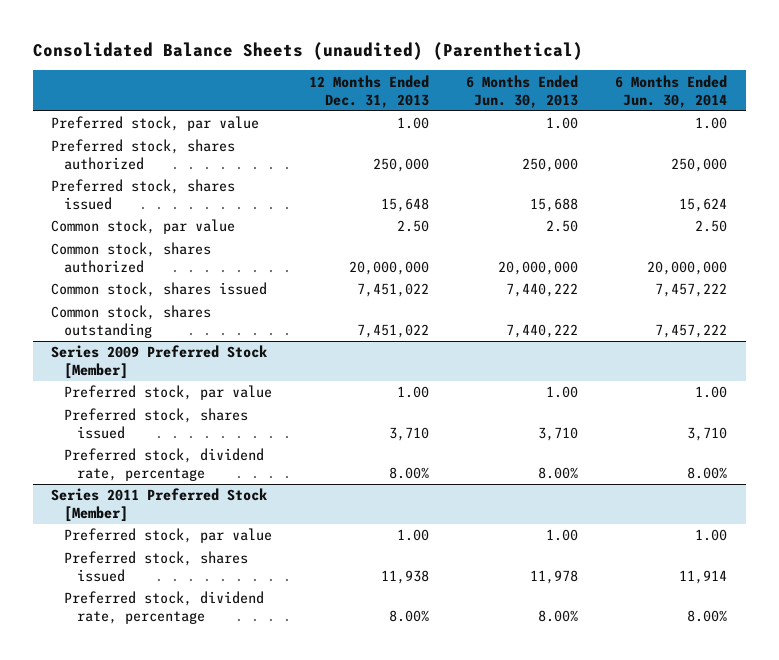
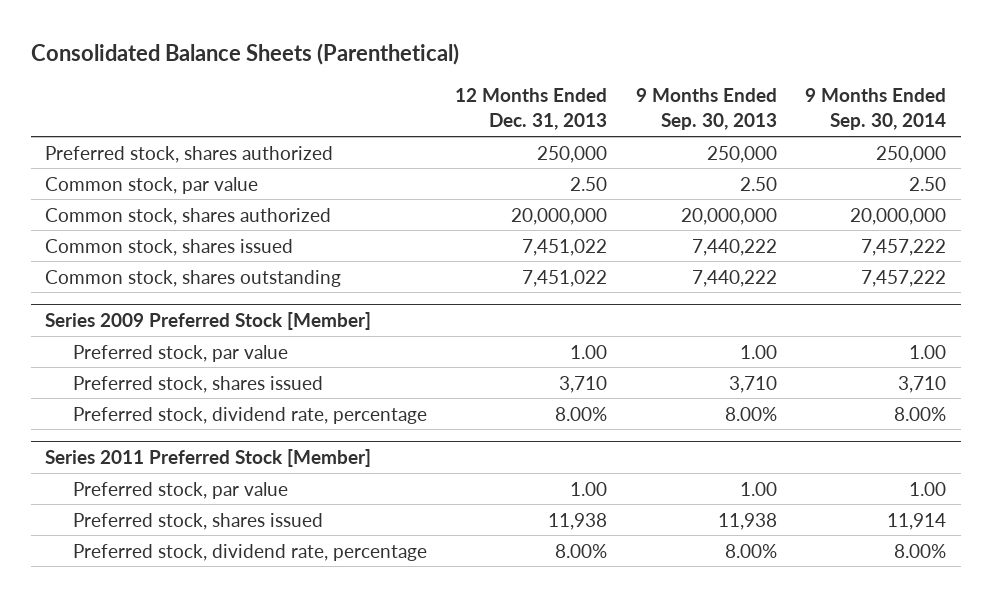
[32,41,583,60] Consolidated Balance Sheets (unaudited) (Parenthetical) -> [30,42,459,65] Consolidated Balance Sheets (Parenthetical)
[466,74,579,108] 6 Months Ended Jun. 30, 2013 -> none
[615,74,728,108] 6 Months Ended Jun. 30, 2014 -> none
none -> [635,88,777,131] 9 Months Ended Sep. 30, 2013
none -> [805,88,947,131] 9 Months Ended Sep. 30, 2014
[51,116,260,132] Preferred stock, par value -> none
[51,179,236,211] Preferred stock, shares issued -> none

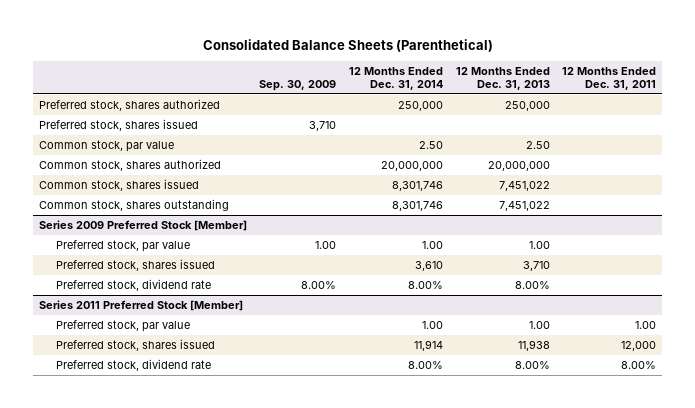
[635,88,777,131] 9 Months Ended Sep. 30, 2013 -> none
[805,88,947,131] 9 Months Ended Sep. 30, 2014 -> none
none -> [259,80,337,92] Sep. 30, 2009
none -> [349,66,444,91] 12 Months Ended Dec. 31, 2014
none -> [562,66,657,91] 12 Months Ended Dec. 31, 2011
none -> [38,118,198,131] Preferred stock, shares issued
[72,406,427,424] Preferred stock, dividend rate, percentage -> [56,278,212,291] Preferred stock, dividend rate
[72,543,427,561] Preferred stock, dividend rate, percentage -> [56,358,212,371] Preferred stock, dividend rate

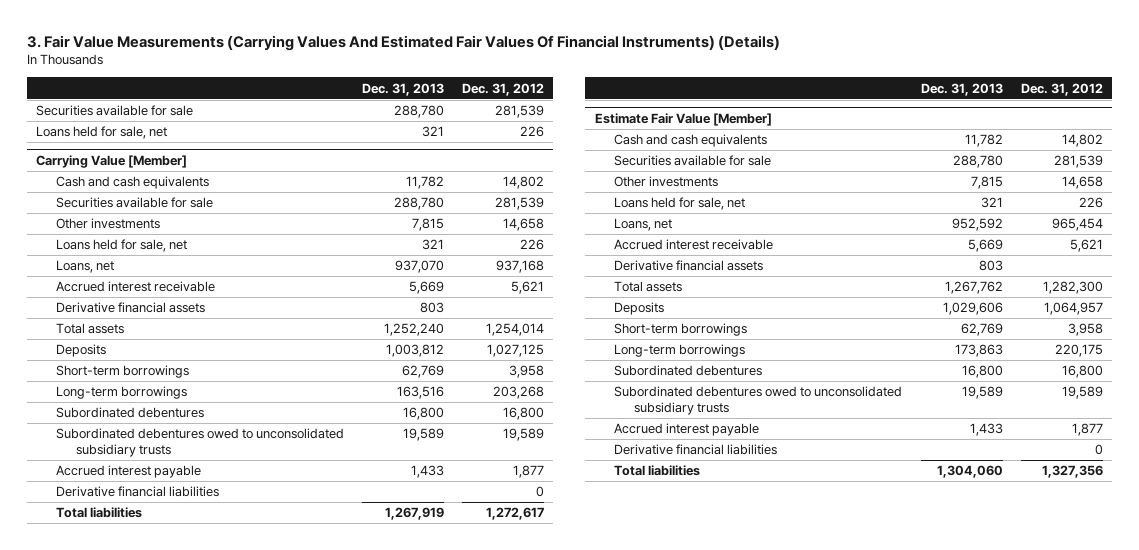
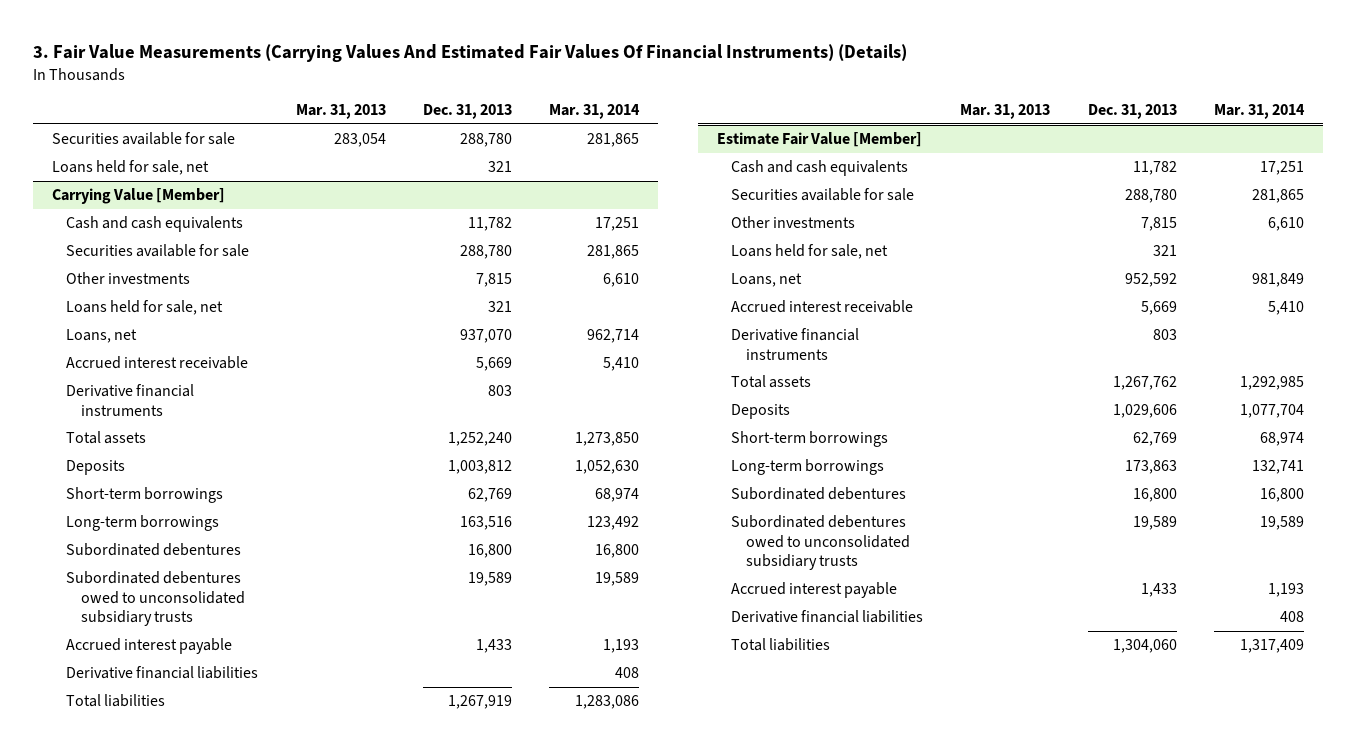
[462,82,545,96] Dec. 31, 2012 -> none
none -> [295,104,386,120] Mar. 31, 2013
none -> [549,104,641,120] Mar. 31, 2014
[55,302,205,314] Derivative financial assets -> [66,384,195,416] Derivative financial instruments
[614,260,764,272] Derivative financial assets -> [731,328,860,360] Derivative financial instruments

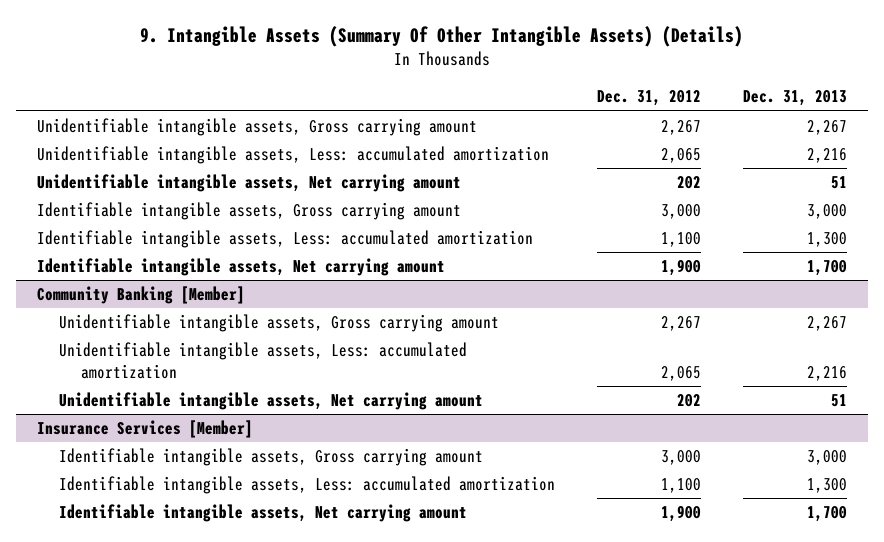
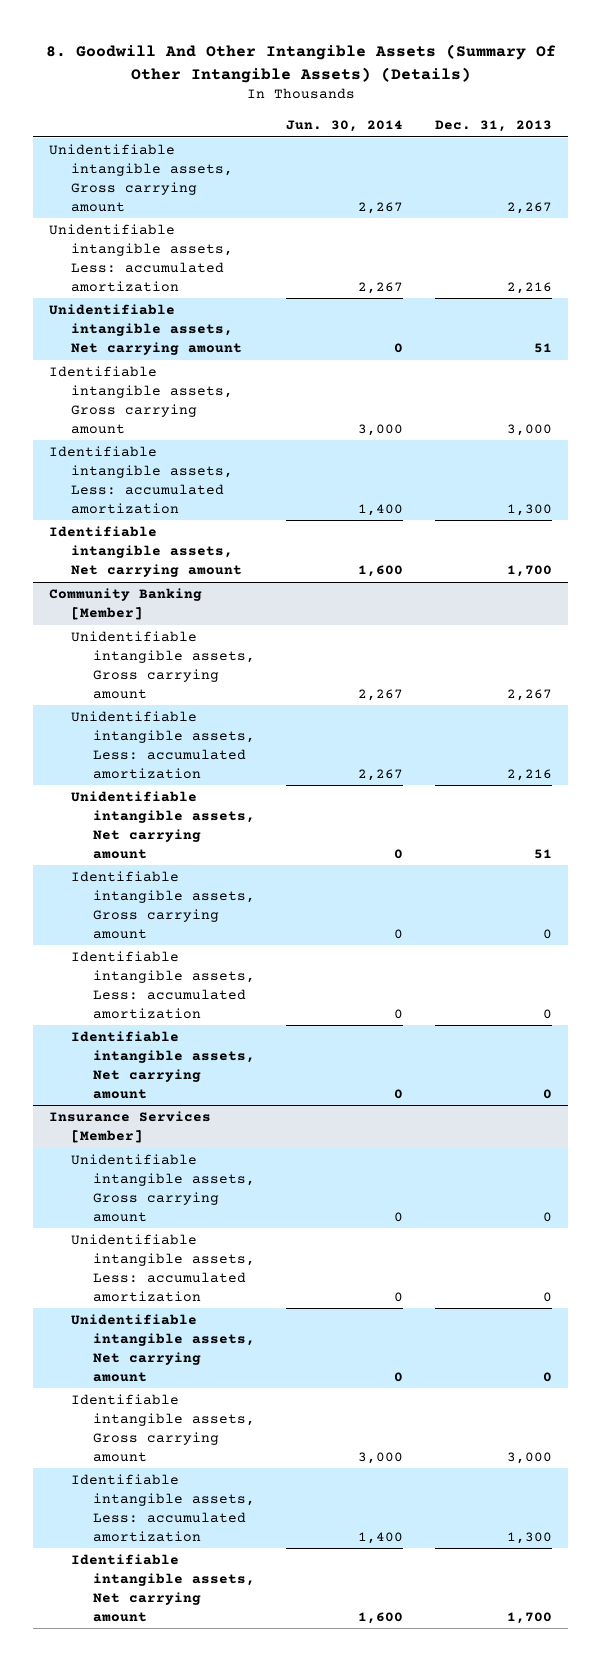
[139,26,743,48] 9. Intangible Assets (Summary Of Other Intangible Assets) (Details) -> [45,44,556,83] 8. Goodwill And Other Intangible Assets (Summary Of Other Intangible Assets) (Details)
[596,90,701,107] Dec. 31, 2012 -> none
none -> [286,119,404,132] Jun. 30, 2014
none -> [71,871,255,939] Identifiable intangible assets, Gross carrying amount
none -> [71,951,255,1019] Identifiable intangible assets, Less: accumulated amortization
none -> [71,1031,255,1099] Identifiable intangible assets, Net carrying amount
none -> [71,1154,255,1222] Unidentifiable intangible assets, Gross carrying amount
none -> [71,1234,255,1302] Unidentifiable intangible assets, Less: accumulated amortization
none -> [71,1314,255,1382] Unidentifiable intangible assets, Net carrying amount

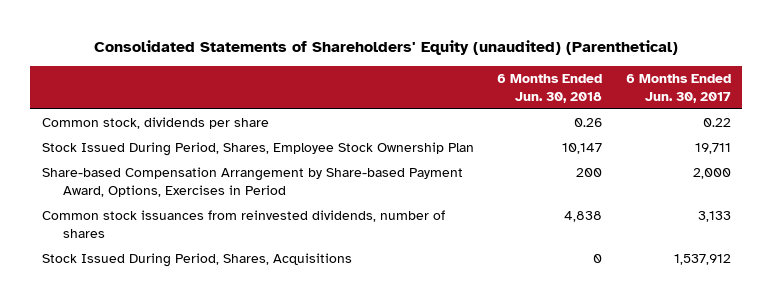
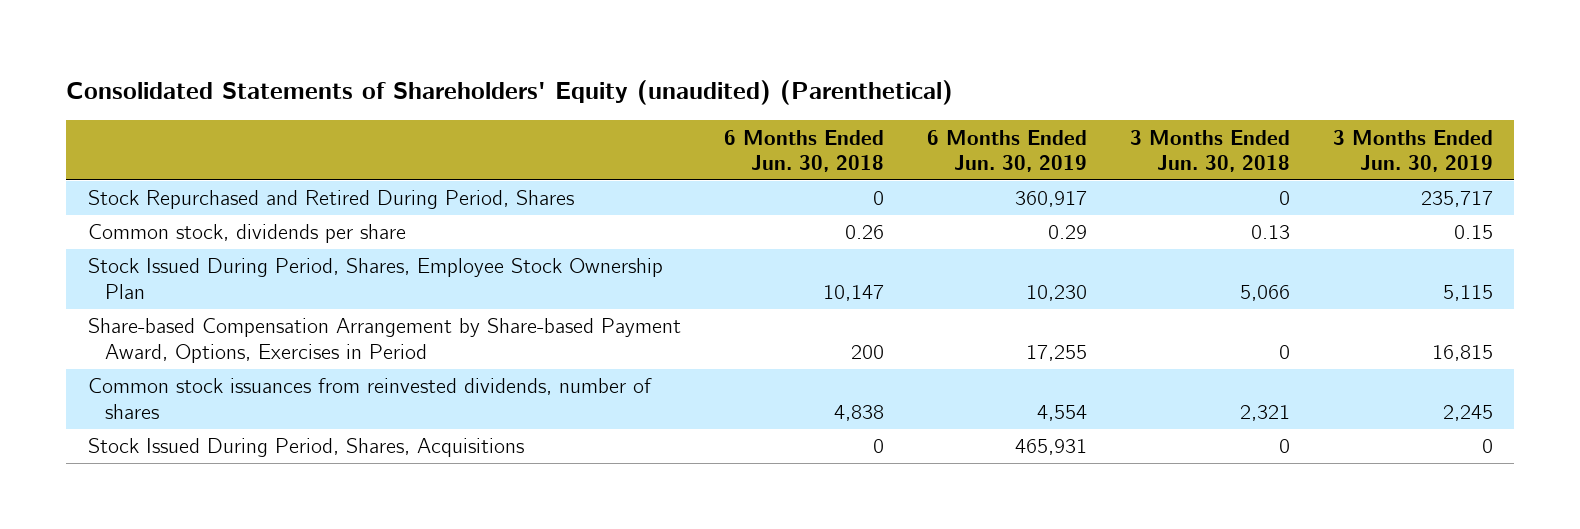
[625,74,731,104] 6 Months Ended Jun. 30, 2017 -> none
none -> [926,129,1087,173] 6 Months Ended Jun. 30, 2019
none -> [1129,129,1290,173] 3 Months Ended Jun. 30, 2018
none -> [1332,129,1493,173] 3 Months Ended Jun. 30, 2019
none -> [87,190,574,210] Stock Repurchased and Retired During Period, Shares

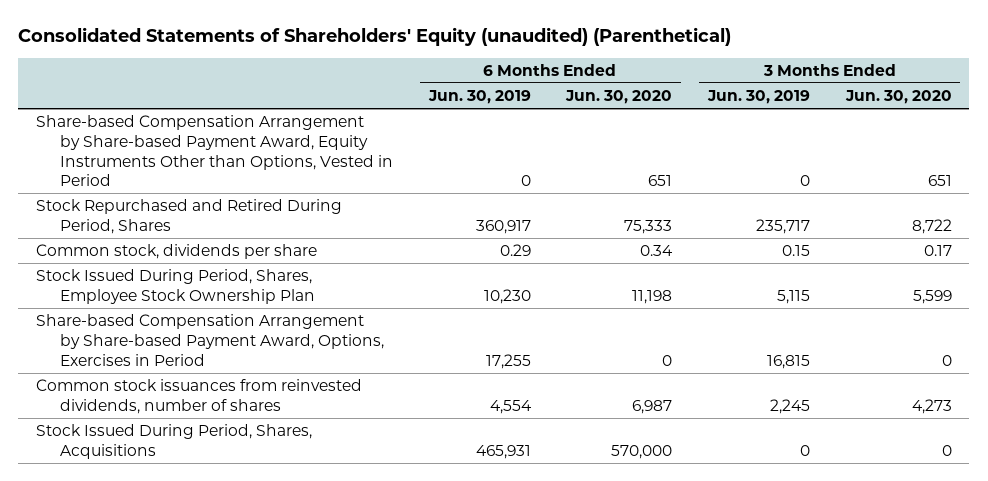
[723,129,884,173] 6 Months Ended Jun. 30, 2018 -> none
[1129,129,1290,173] 3 Months Ended Jun. 30, 2018 -> none
none -> [565,89,673,104] Jun. 30, 2020
none -> [844,89,952,104] Jun. 30, 2020
none -> [36,115,393,187] Share-based Compensation Arrangement by Share-based Payment Award, Equity Instruments Other than Options, Vested in Period

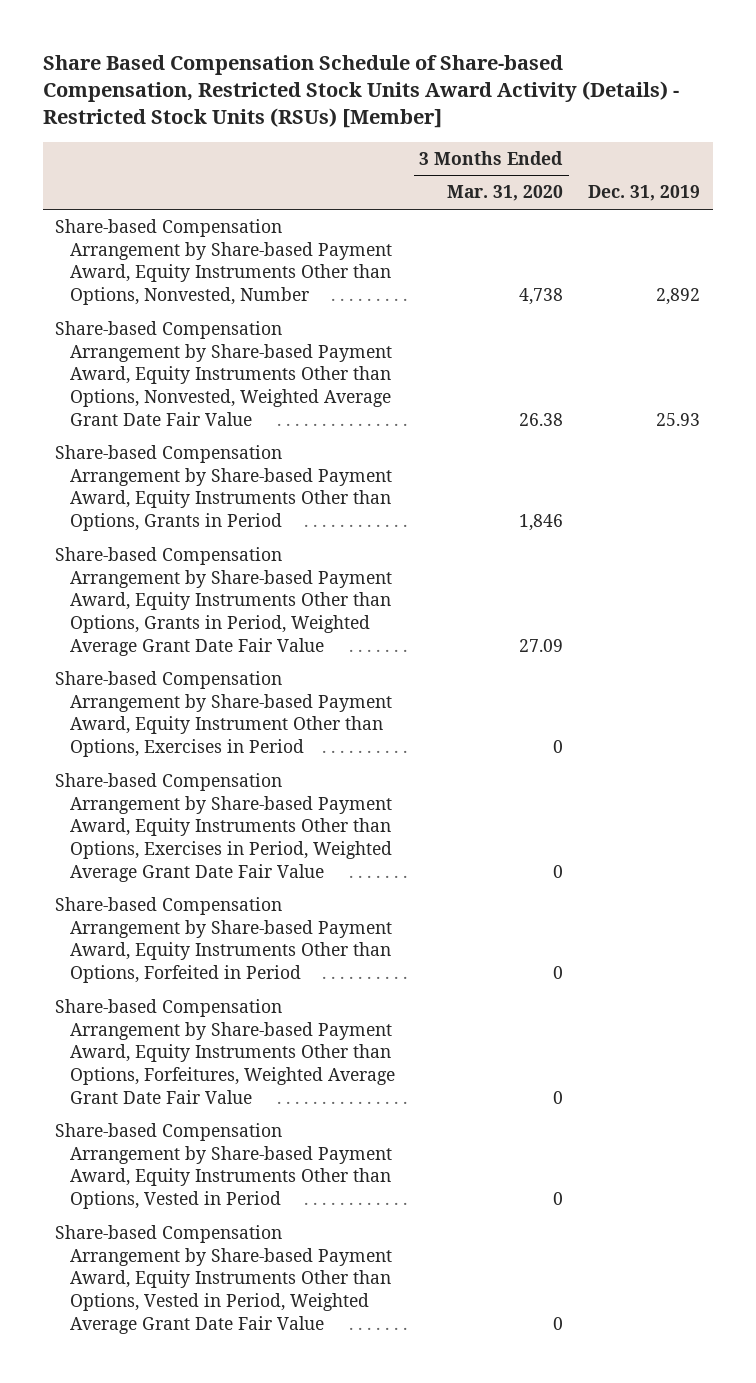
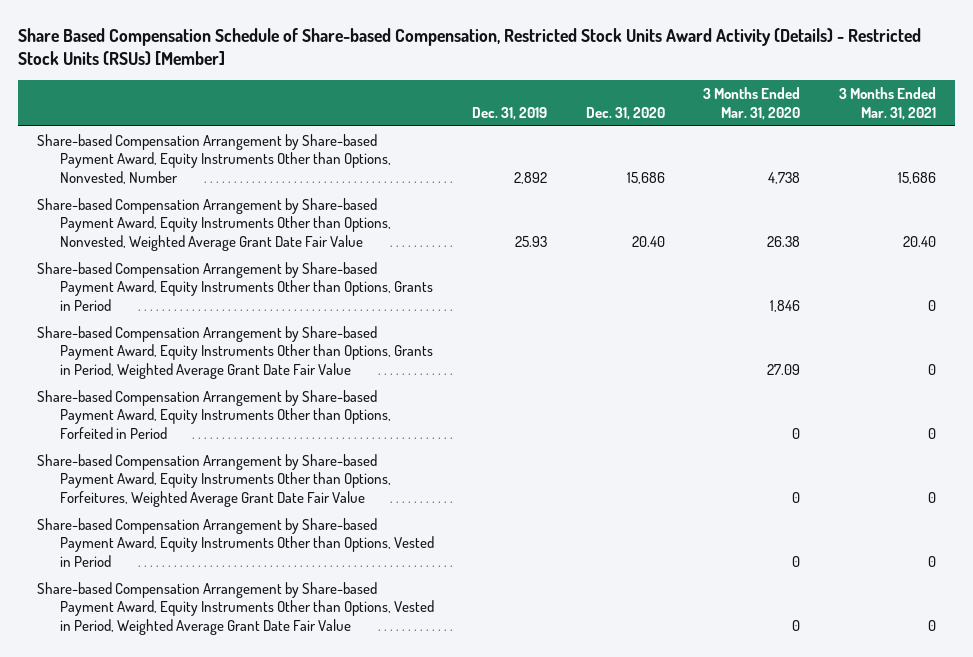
none -> [585,106,665,120] Dec. 31, 2020
none -> [838,87,936,120] 3 Months Ended Mar. 31, 2021
[55,671,392,758] Share-based Compensation Arrangement by Share-based Payment Award, Equity Instrument Other than Options, Exercises in Period -> none
[55,773,392,882] Share-based Compensation Arrangement by Share-based Payment Award, Equity Instruments Other than Options, Exercises in Period, Weighted Average Grant Date Fair Value -> none

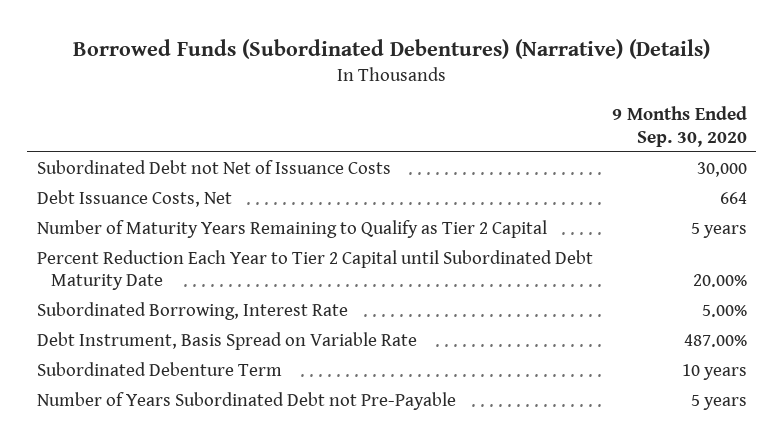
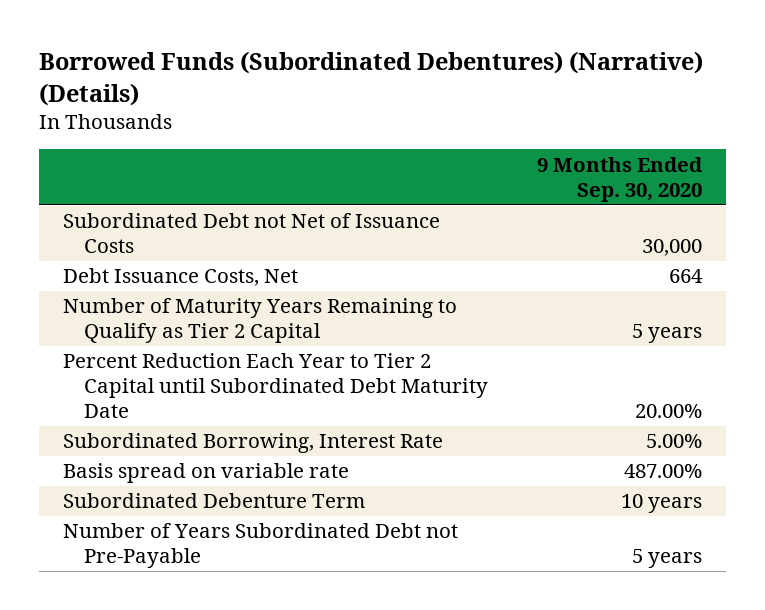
[36,331,417,350] Debt Instrument, Basis Spread on Variable Rate -> [63,463,350,484] Basis spread on variable rate

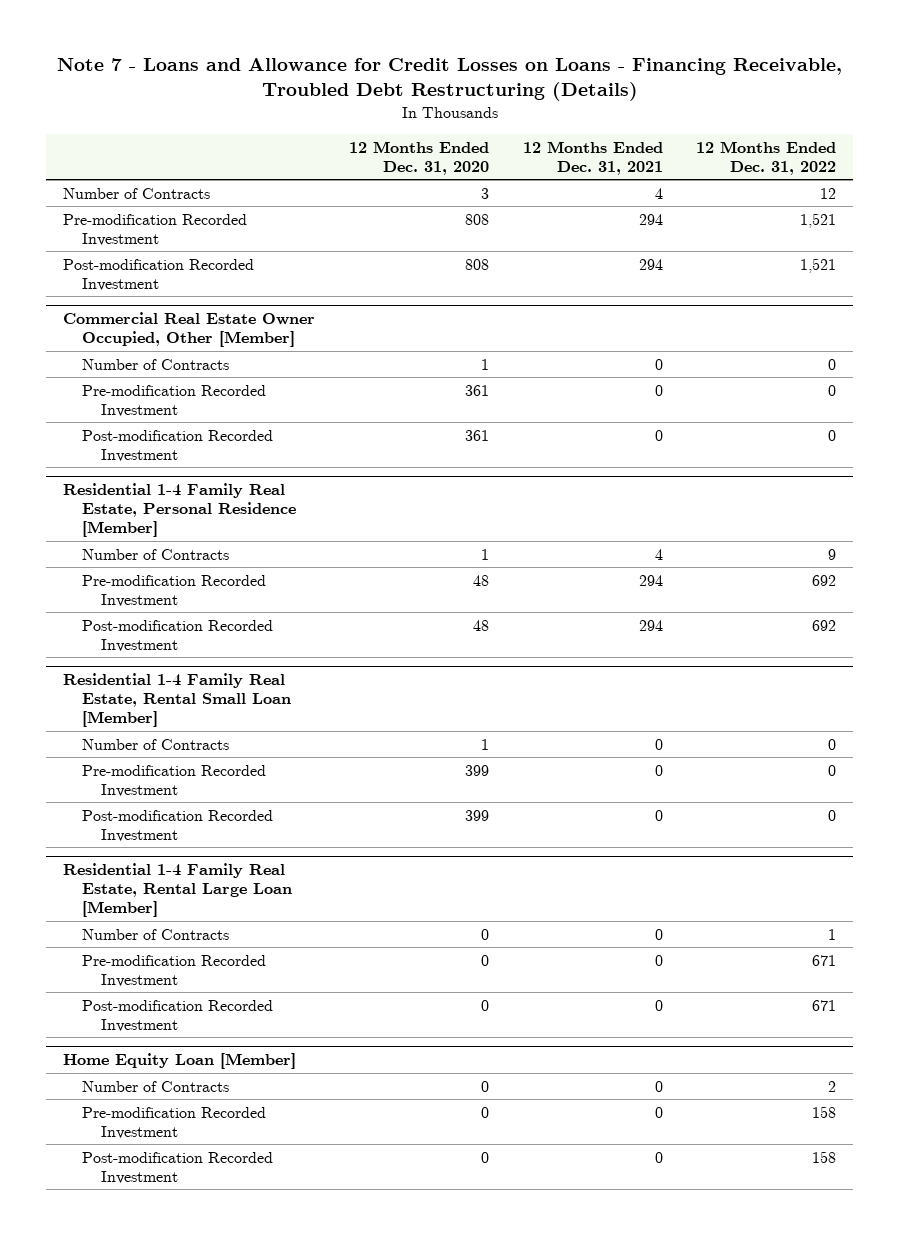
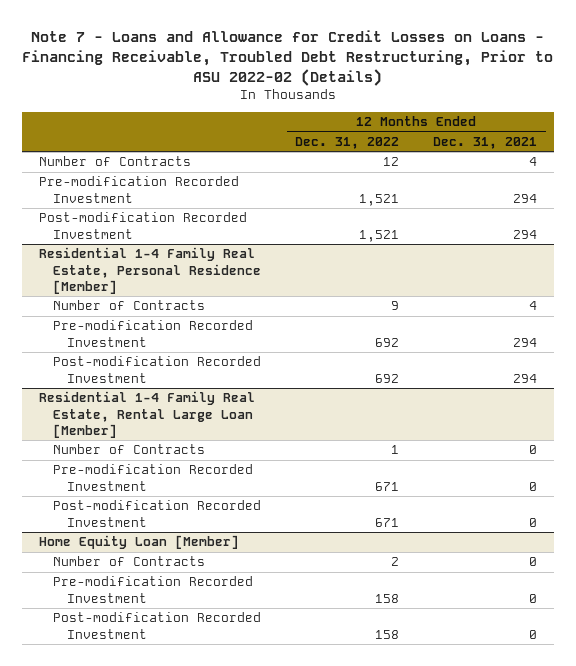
[56,58,842,102] Note 7 - Loans and Allowance for Credit Losses on Loans - Financing Receivable, Troubled Debt Restructuring (Details) -> [22,30,554,86] Note 7 - Loans and Allowance for Credit Losses on Loans - Financing Receivable, Troubled Debt Restructuring, Prior to ASU 2022-02 (Details)
[348,140,489,175] 12 Months Ended Dec. 31, 2020 -> none
[63,312,316,348] Commercial Real Estate Owner Occupied, Other [Member] -> none
[81,358,229,370] Number of Contracts -> none
[81,384,266,417] Pre-modification Recorded Investment -> none
[81,429,273,462] Post-modification Recorded Investment -> none
[63,673,291,728] Residential 1-4 Family Real Estate, Rental Small Loan [Member] -> none
[81,738,229,750] Number of Contracts -> none
[81,764,266,797] Pre-modification Recorded Investment -> none
[81,809,273,842] Post-modification Recorded Investment -> none

